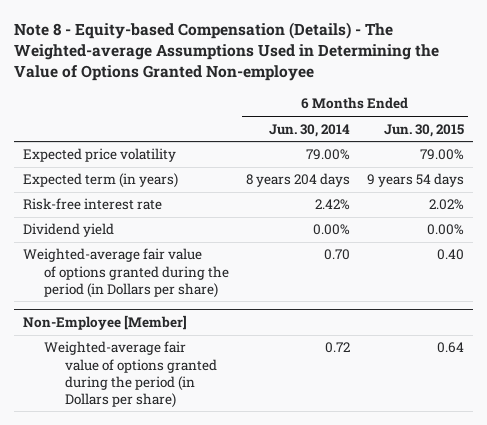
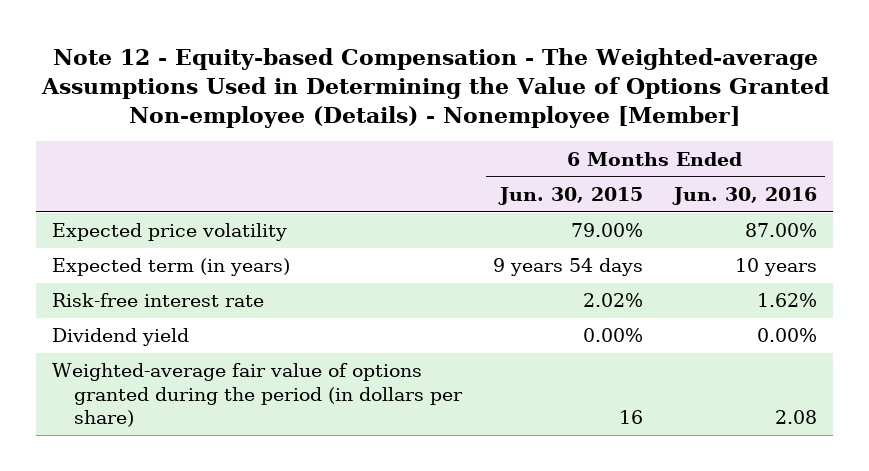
[14,22,440,82] Note 8 - Equity-based Compensation (Details) - The Weighted-average Assumptions Used in Determining the Value of Options Granted Non-employee -> [40,48,829,128] Note 12 - Equity-based Compensation - The Weighted-average Assumptions Used in Determining the Value of Options Granted Non-employee (Details) - Nonemployee [Member]
[268,123,350,137] Jun. 30, 2014 -> none
none -> [672,186,818,205] Jun. 30, 2016
[22,315,187,331] Non-Employee [Member] -> none
[43,341,217,408] Weighted-average fair value of options granted during the period (in Dollars per share) -> none
[22,248,229,298] Weighted-average fair value of options granted during the period (in Dollars per share) -> [51,363,464,428] Weighted-average fair value of options granted during the period (in dollars per share)
[437,249,465,261] 0.40 -> [619,410,644,425] 16

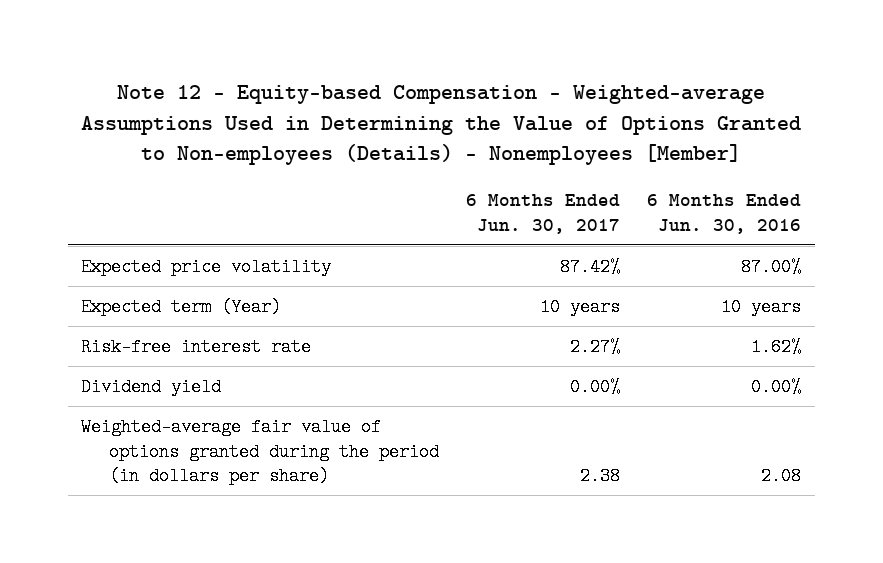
[40,48,829,128] Note 12 - Equity-based Compensation - The Weighted-average Assumptions Used in Determining the Value of Options Granted Non-employee (Details) - Nonemployee [Member] -> [81,84,802,166] Note 12 - Equity-based Compensation - Weighted-average Assumptions Used in Determining the Value of Options Granted to Non-employees (Details) - Nonemployees [Member]
[498,186,644,205] Jun. 30, 2015 -> none
none -> [466,194,621,235] 6 Months Ended Jun. 30, 2017
[51,258,290,277] Expected term (in years) -> [81,297,282,316] Expected term (Year)

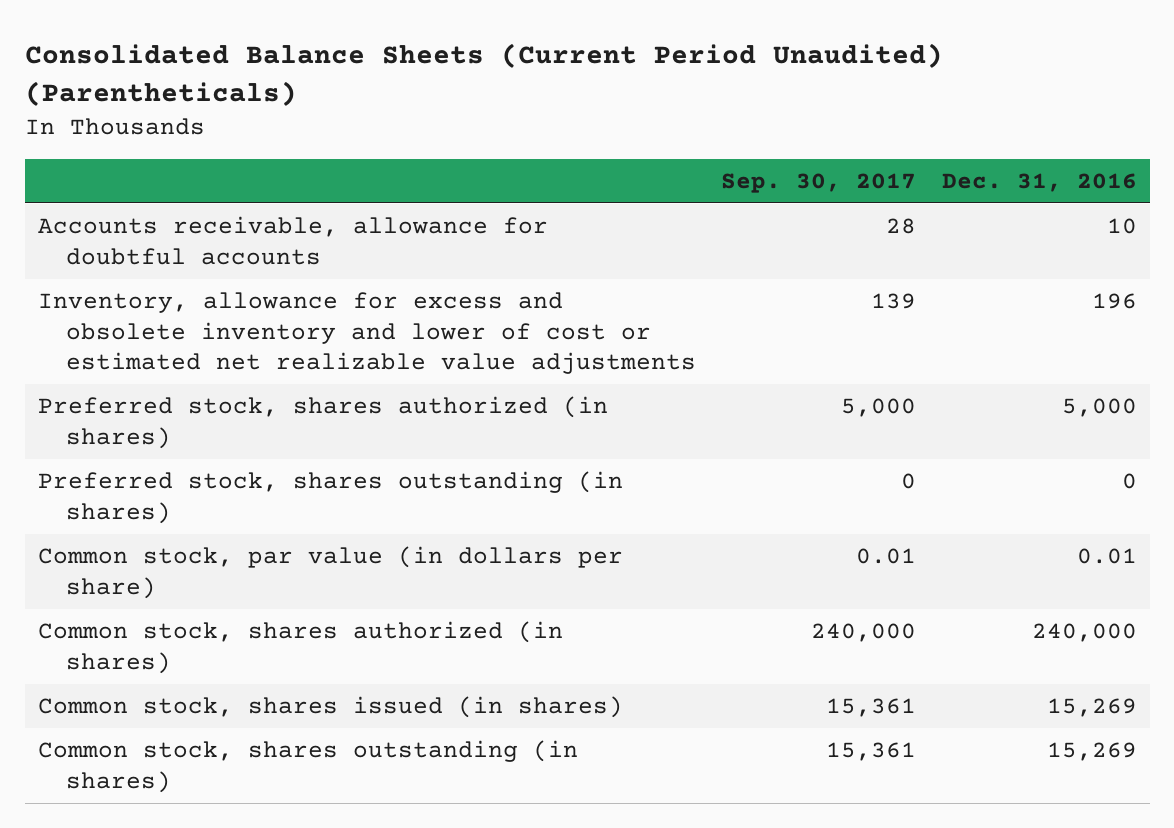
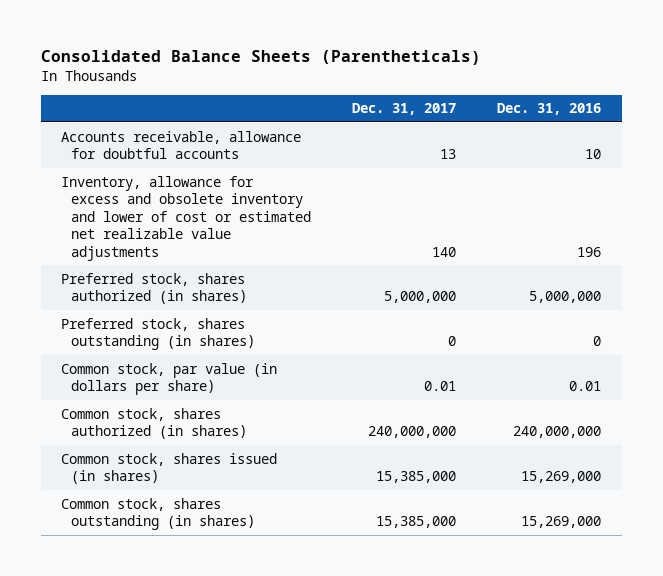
[24,42,943,106] Consolidated Balance Sheets (Current Period Unaudited) (Parentheticals) -> [40,50,481,66] Consolidated Balance Sheets (Parentheticals)
[721,172,917,193] Sep. 30, 2017 -> none
none -> [352,103,457,116] Dec. 31, 2017
[1061,398,1137,418] 5,000 -> [529,291,602,304] 5,000,000
[1031,623,1137,643] 240,000 -> [513,426,602,439] 240,000,000
[1046,698,1137,718] 15,269 -> [521,471,602,484] 15,269,000
[1046,742,1137,762] 15,269 -> [521,516,602,529] 15,269,000

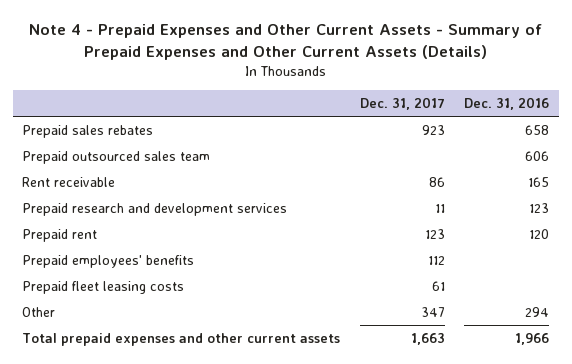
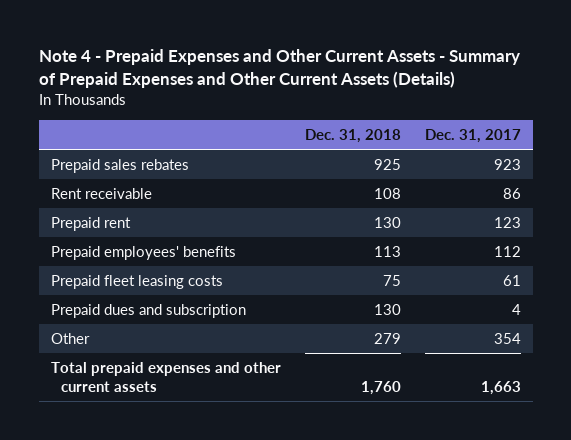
[464,96,550,110] Dec. 31, 2016 -> none
none -> [304,128,401,143] Dec. 31, 2018
[22,150,211,164] Prepaid outsourced sales team -> none
[22,202,288,216] Prepaid research and development services -> none
none -> [50,304,246,319] Prepaid dues and subscription
[420,306,445,317] 347 -> [493,333,521,345] 354

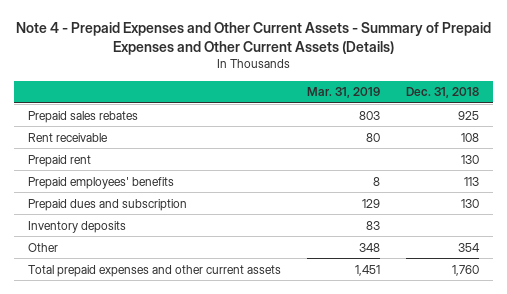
[424,128,521,143] Dec. 31, 2017 -> none
none -> [307,87,381,99] Mar. 31, 2019
[50,275,223,290] Prepaid fleet leasing costs -> none
none -> [27,220,126,233] Inventory deposits
[373,333,401,345] 279 -> [458,242,481,252] 354

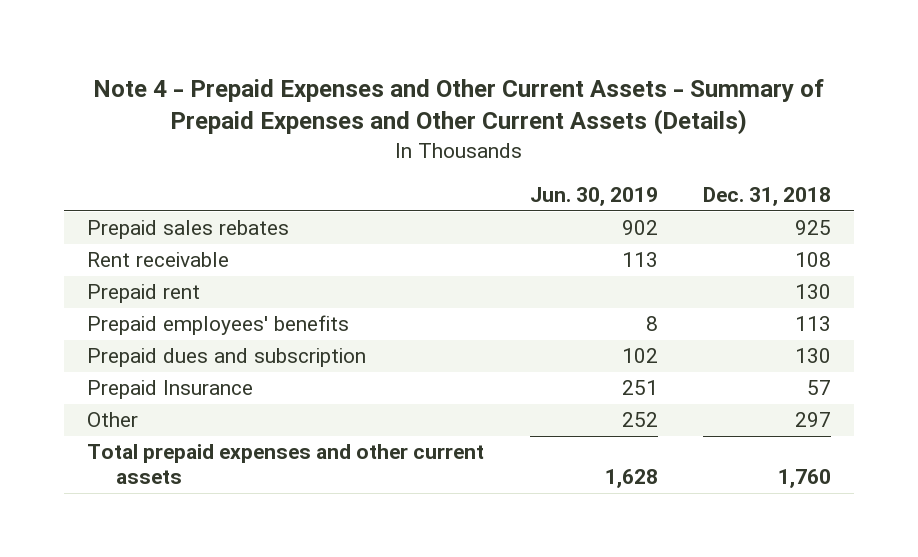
[307,87,381,99] Mar. 31, 2019 -> none
none -> [529,187,658,207] Jun. 30, 2019
[27,220,126,233] Inventory deposits -> none
none -> [87,380,254,400] Prepaid Insurance
[458,242,481,252] 354 -> [794,412,831,428] 297

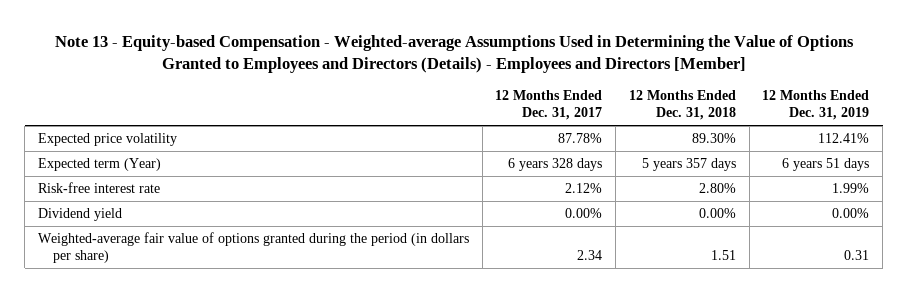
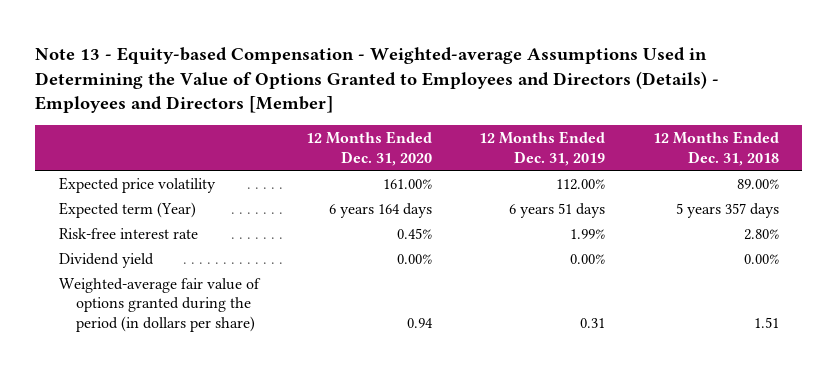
[495,90,603,120] 12 Months Ended Dec. 31, 2017 -> none
none -> [306,131,433,166] 12 Months Ended Dec. 31, 2020
[691,133,736,144] 89.30% -> [736,178,779,189] 89.00%
[818,133,870,144] 112.41% -> [556,178,606,190] 112.00%

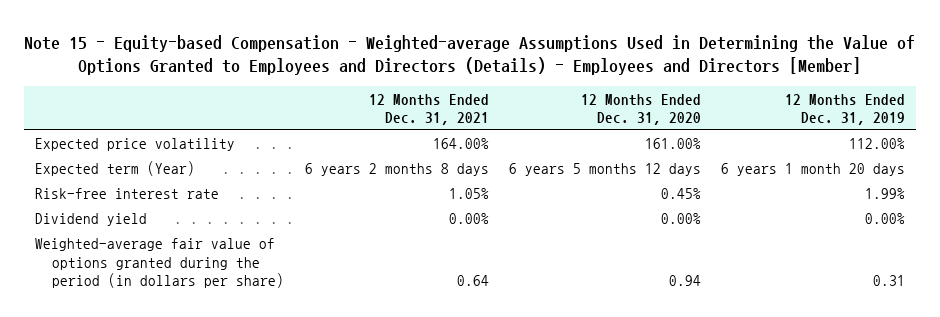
[35,47,720,114] Note 13 - Equity-based Compensation - Weighted-average Assumptions Used in Determining the Value of Options Granted to Employees and Directors (Details) - Employees and Directors [Member] -> [23,34,915,76] Note 15 - Equity-based Compensation - Weighted-average Assumptions Used in Determining the Value of Options Granted to Employees and Directors (Details) - Employees and Directors [Member]
[652,131,779,166] 12 Months Ended Dec. 31, 2018 -> none
none -> [368,93,489,125] 12 Months Ended Dec. 31, 2021
[329,202,433,218] 6 years 164 days -> [508,163,701,177] 6 years 5 months 12 days
[509,202,606,218] 6 years 51 days -> [721,163,906,177] 6 years 1 month 20 days

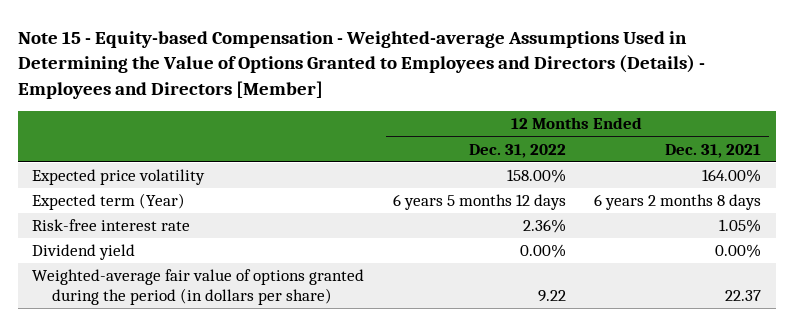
[580,93,701,125] 12 Months Ended Dec. 31, 2020 -> none
[785,93,906,125] 12 Months Ended Dec. 31, 2019 -> none
none -> [468,143,566,158] Dec. 31, 2022
[456,274,489,286] 0.64 -> [725,290,762,302] 22.37

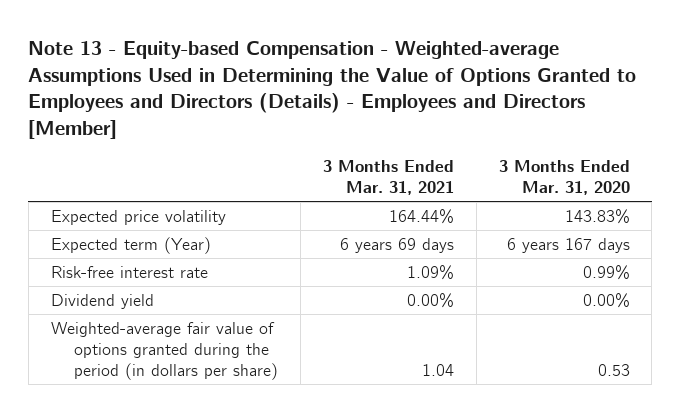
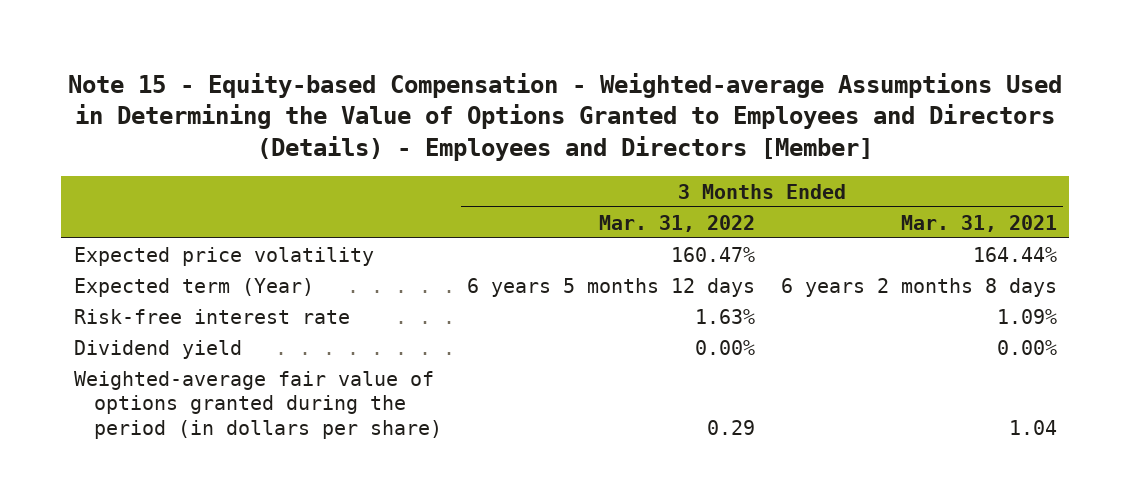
[28,40,637,140] Note 13 - Equity-based Compensation - Weighted-average Assumptions Used in Determining the Value of Options Granted to Employees and Directors (Details) - Employees and Directors [Member] -> [68,72,1063,161] Note 15 - Equity-based Compensation - Weighted-average Assumptions Used in Determining the Value of Options Granted to Employees and Directors (Details) - Employees and Directors [Member]
[498,160,630,196] 3 Months Ended Mar. 31, 2020 -> none
none -> [599,214,756,232] Mar. 31, 2022
[339,237,454,253] 6 years 69 days -> [780,277,1057,297] 6 years 2 months 8 days

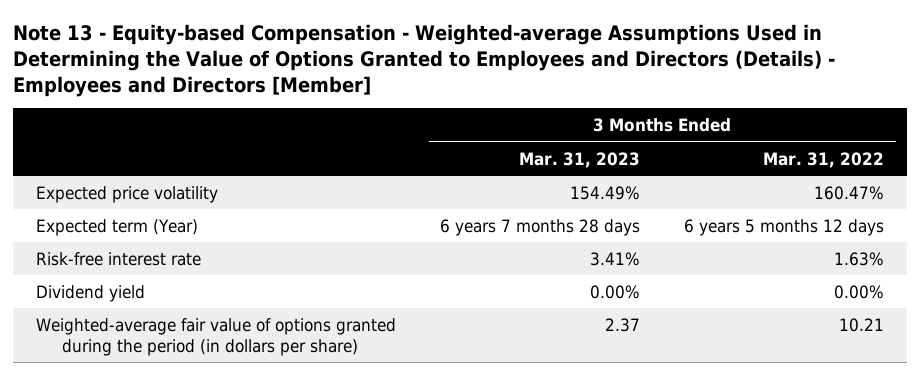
[68,72,1063,161] Note 15 - Equity-based Compensation - Weighted-average Assumptions Used in Determining the Value of Options Granted to Employees and Directors (Details) - Employees and Directors [Member] -> [13,23,836,97] Note 13 - Equity-based Compensation - Weighted-average Assumptions Used in Determining the Value of Options Granted to Employees and Directors (Details) - Employees and Directors [Member]
[900,214,1057,232] Mar. 31, 2021 -> none
none -> [519,151,641,168] Mar. 31, 2023
[707,419,756,435] 0.29 -> [839,317,885,332] 10.21

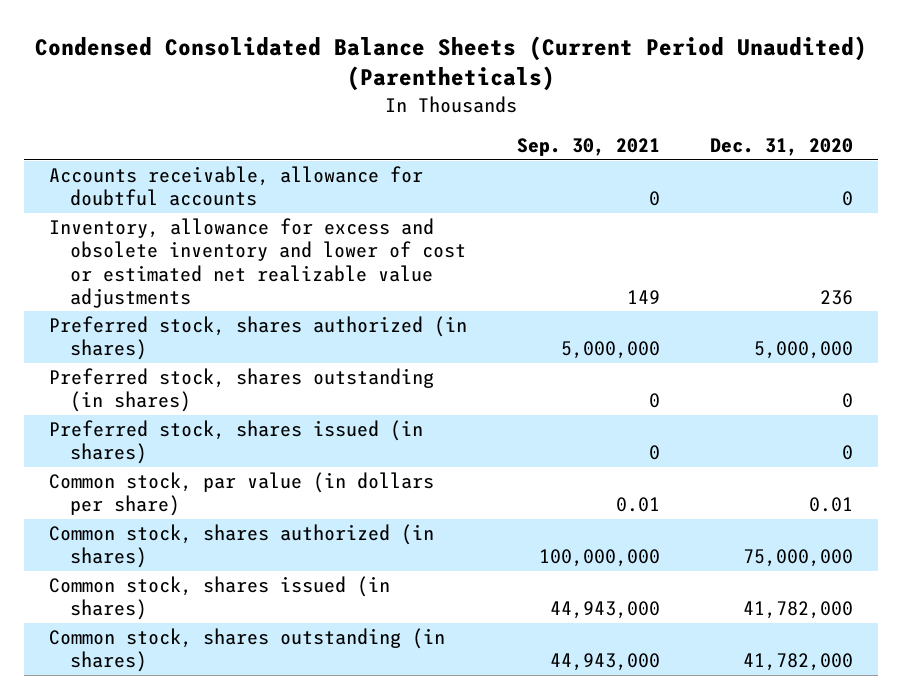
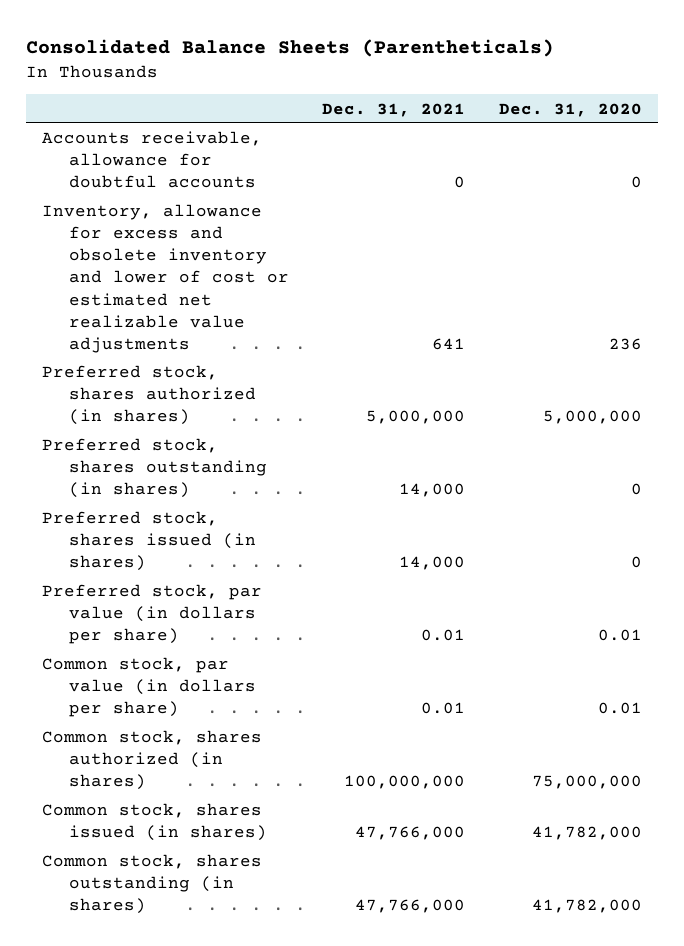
[35,35,868,92] Condensed Consolidated Balance Sheets (Current Period Unaudited) (Parentheticals) -> [25,39,554,58] Consolidated Balance Sheets (Parentheticals)
[517,138,661,157] Sep. 30, 2021 -> none
none -> [322,102,466,117] Dec. 31, 2021
none -> [42,584,263,645] Preferred stock, par value (in dollars per share)

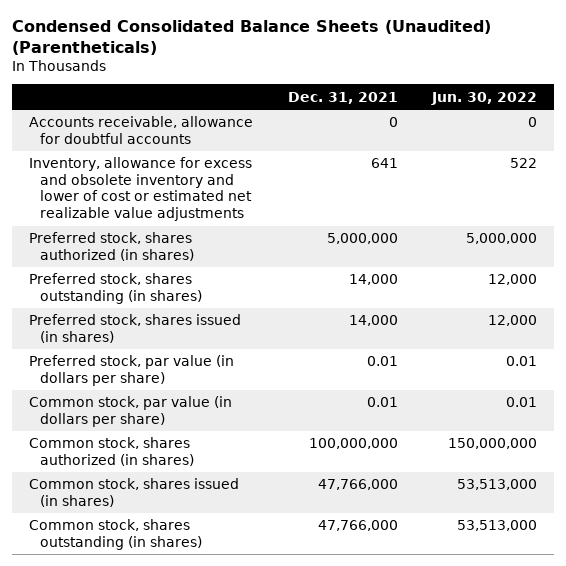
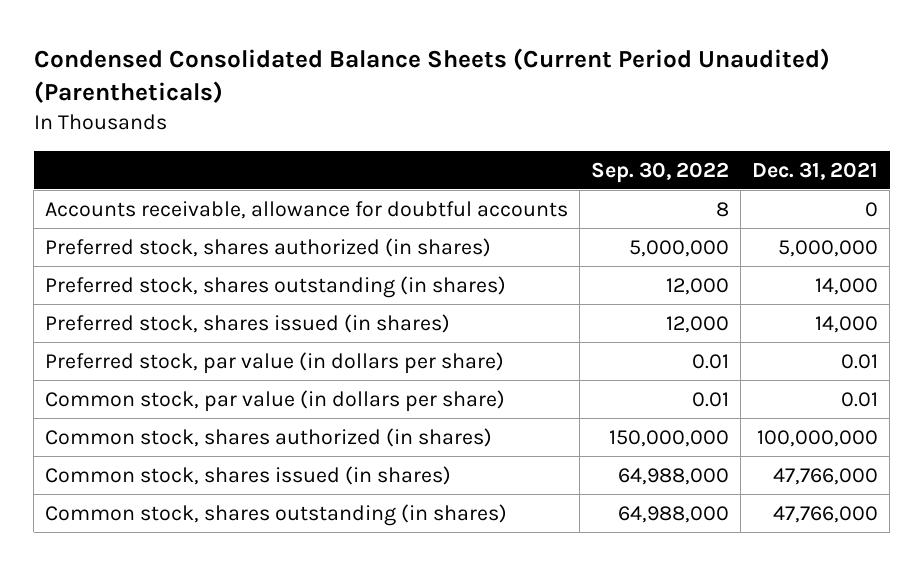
[11,20,491,56] Condensed Consolidated Balance Sheets (Unaudited) (Parentheticals) -> [33,48,830,104] Condensed Consolidated Balance Sheets (Current Period Unaudited) (Parentheticals)
[431,91,538,105] Jun. 30, 2022 -> none
none -> [591,161,730,183] Sep. 30, 2022
[28,157,252,222] Inventory, allowance for excess and obsolete inventory and lower of cost or estimated net realizable value adjustments -> none

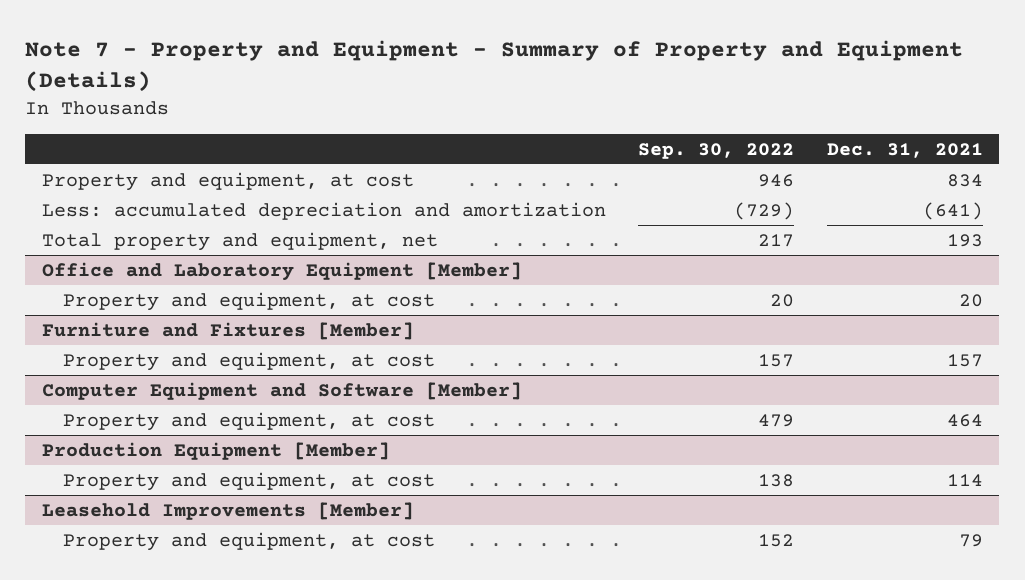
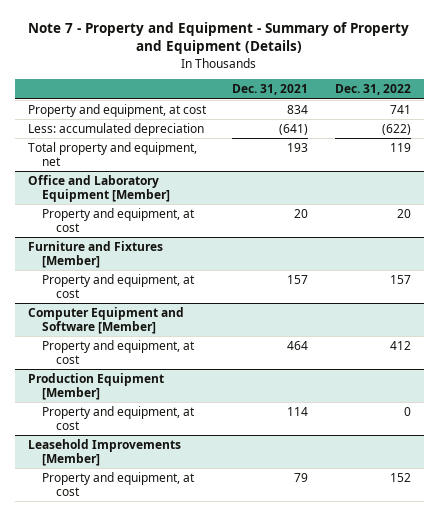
[638,142,795,159] Sep. 30, 2022 -> none
none -> [334,84,411,96] Dec. 31, 2022
[41,201,606,220] Less: accumulated depreciation and amortization -> [27,122,204,136] Less: accumulated depreciation

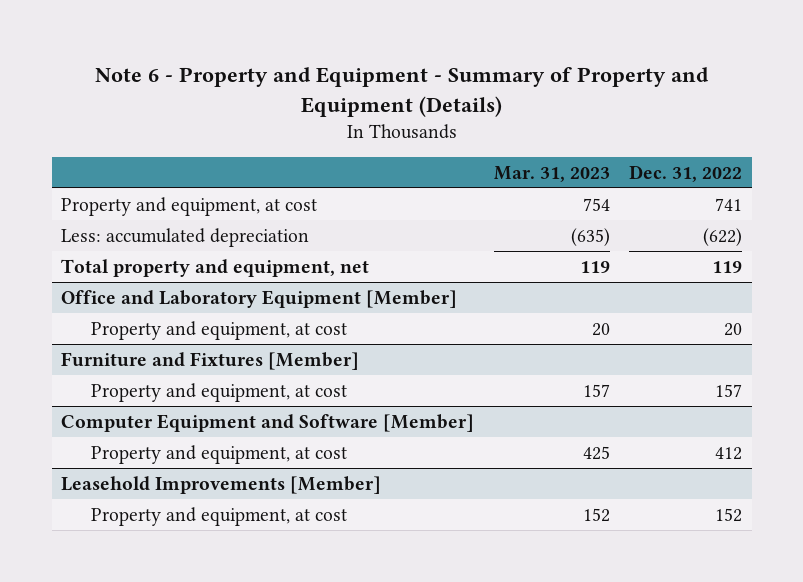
[28,22,410,55] Note 7 - Property and Equipment - Summary of Property and Equipment (Details) -> [94,66,709,117] Note 6 - Property and Equipment - Summary of Property and Equipment (Details)
[232,84,309,96] Dec. 31, 2021 -> none
none -> [493,165,610,182] Mar. 31, 2023
[27,372,164,400] Production Equipment [Member] -> none
[41,405,195,430] Property and equipment, at cost -> none

